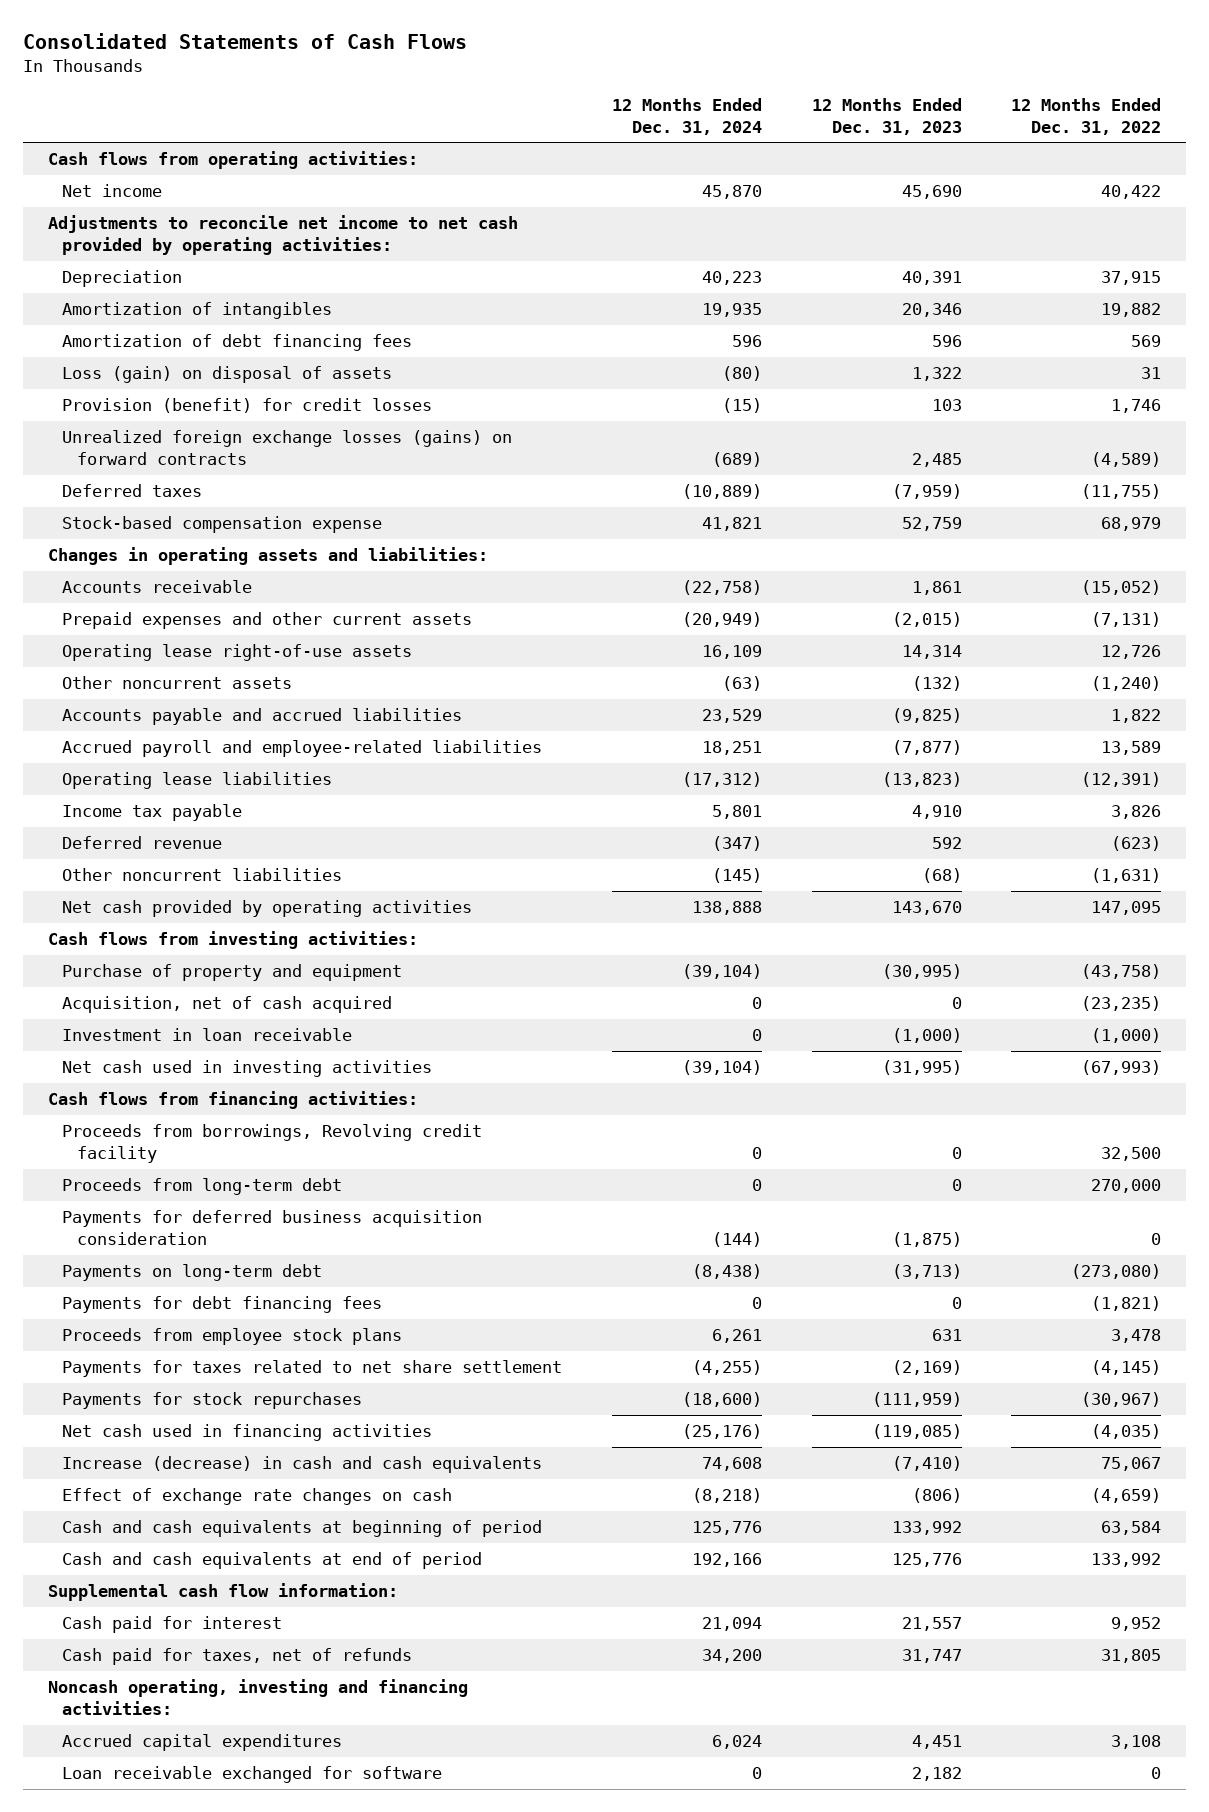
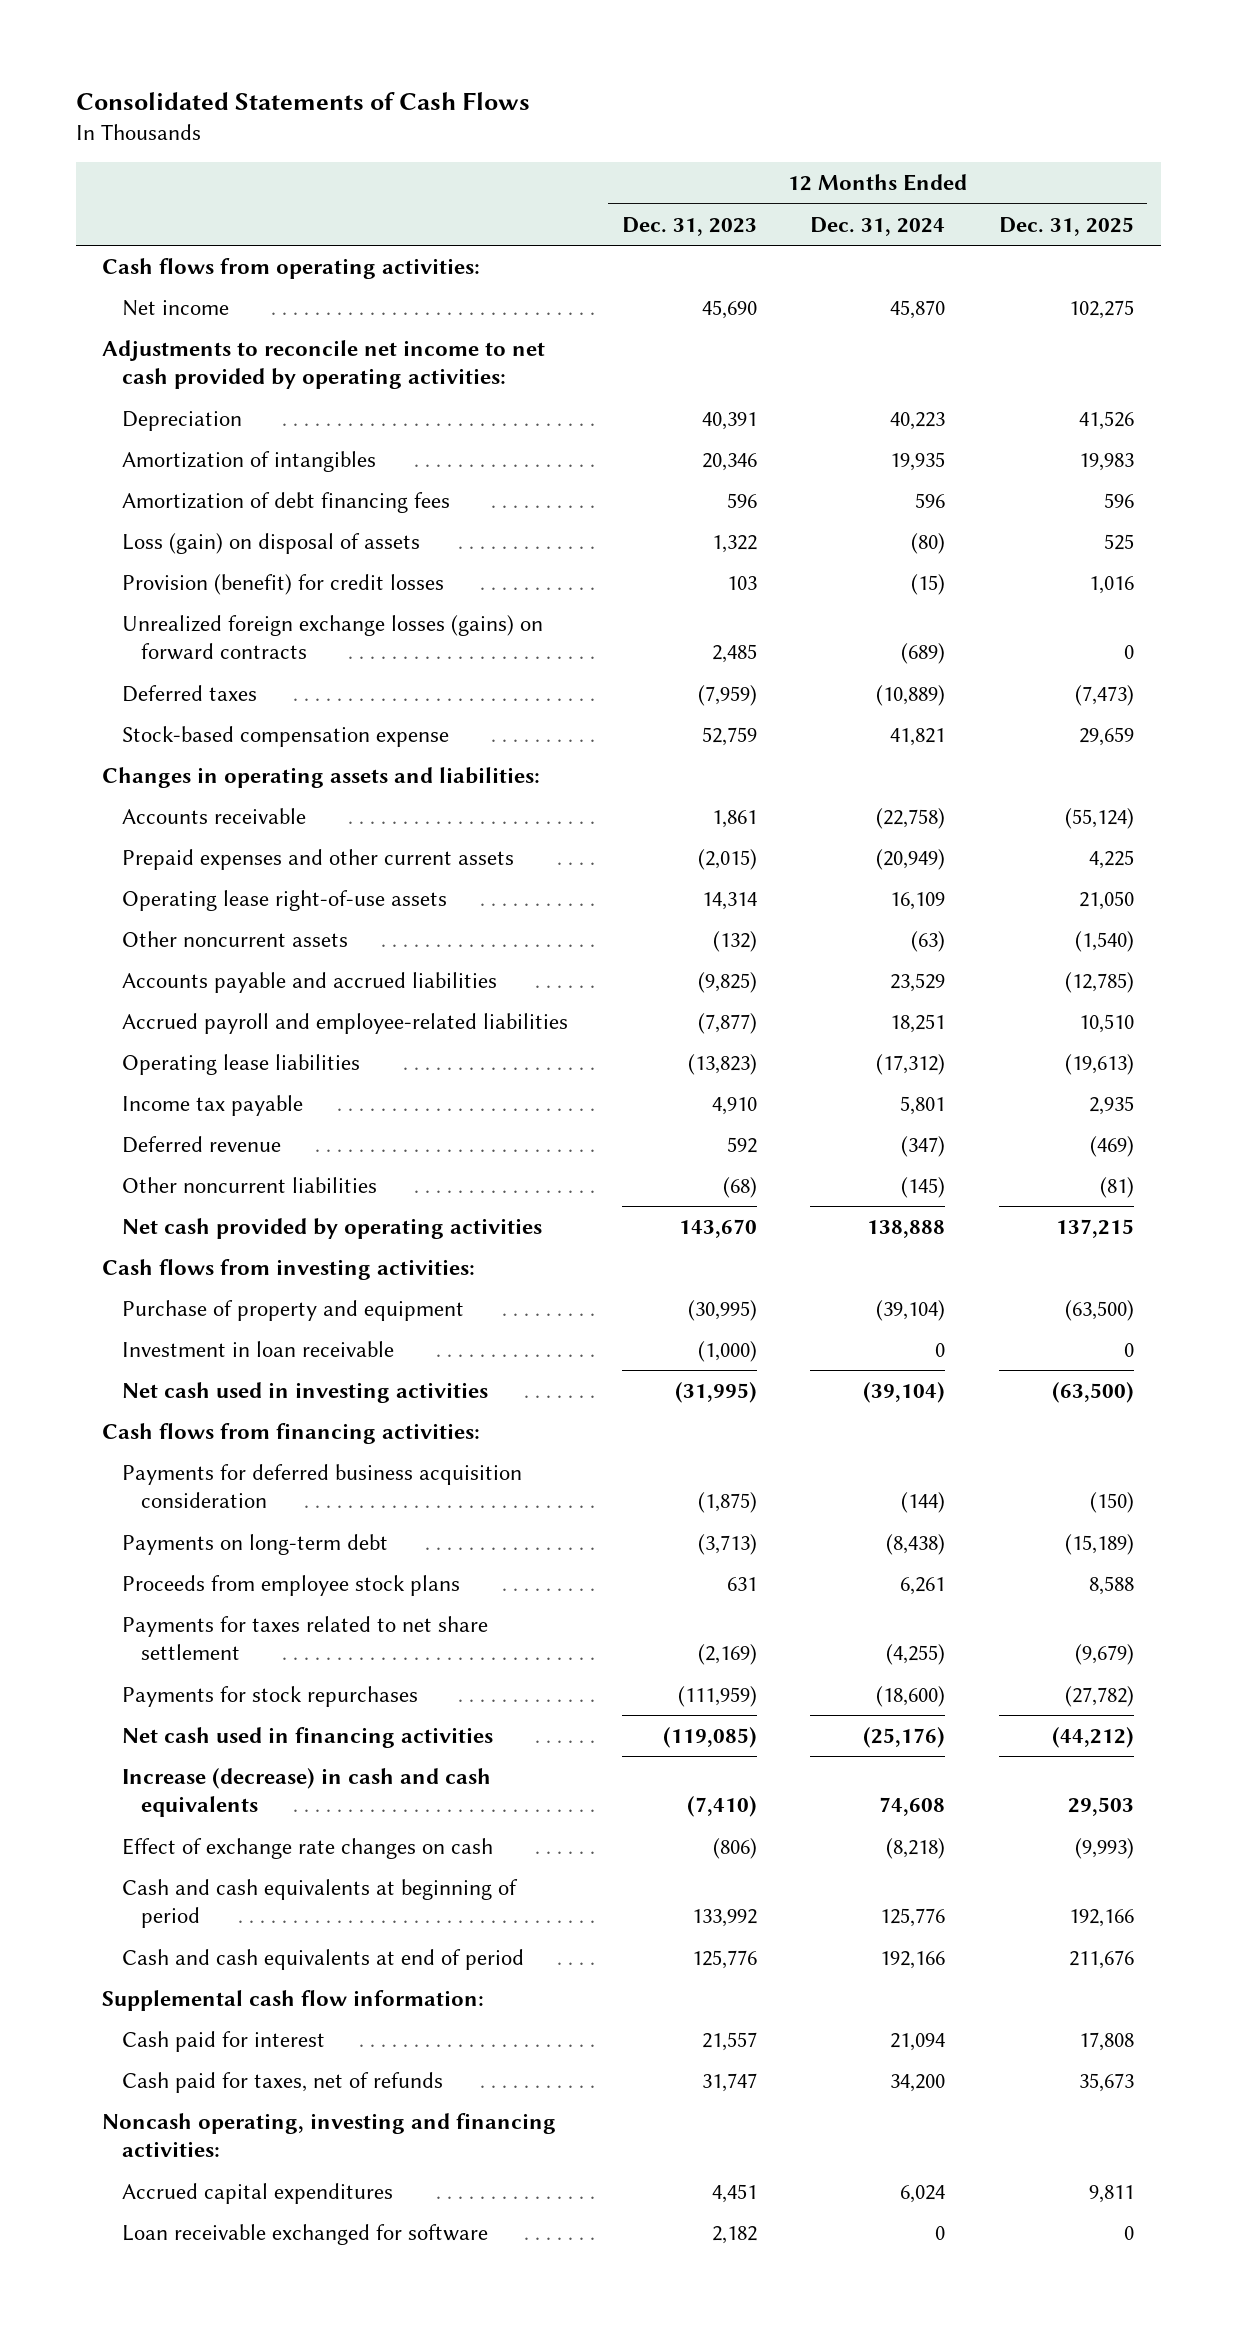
[1011,97,1162,135] 12 Months Ended Dec. 31, 2022 -> none
none -> [998,216,1134,236] Dec. 31, 2025
[62,996,393,1014] Acquisition, net of cash acquired -> none
[62,1124,483,1163] Proceeds from borrowings, Revolving credit facility -> none
[62,1178,343,1196] Proceeds from long-term debt -> none
[62,1296,383,1314] Payments for debt financing fees -> none

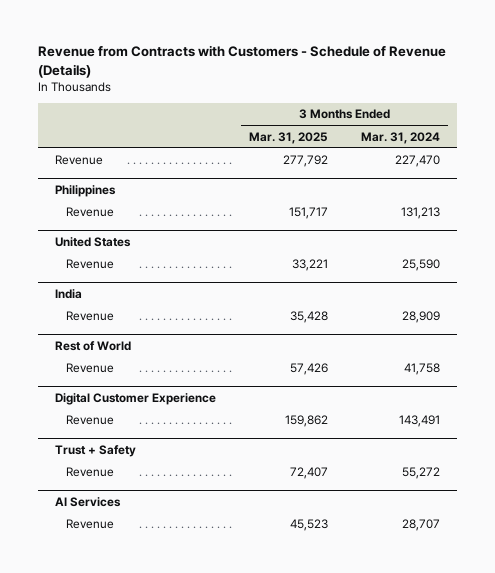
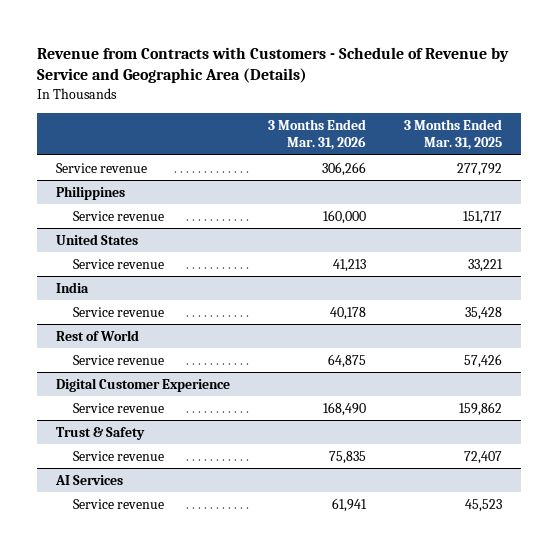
[37,45,446,78] Revenue from Contracts with Customers - Schedule of Revenue (Details) -> [36,46,509,84] Revenue from Contracts with Customers - Schedule of Revenue by Service and Geographic Area (Details)
[361,131,441,144] Mar. 31, 2024 -> none
none -> [267,119,366,151] 3 Months Ended Mar. 31, 2026
[54,155,103,166] Revenue -> [55,162,147,173] Service revenue
[66,207,115,218] Revenue -> [72,210,164,221] Service revenue
[66,259,115,270] Revenue -> [72,258,164,269] Service revenue
[66,311,115,322] Revenue -> [72,306,164,317] Service revenue
[66,363,115,374] Revenue -> [72,354,164,365] Service revenue
[66,415,115,426] Revenue -> [72,402,164,413] Service revenue
[54,444,136,457] Trust + Safety -> [55,426,145,440] Trust & Safety
[66,467,115,478] Revenue -> [72,450,164,461] Service revenue
[66,519,115,530] Revenue -> [72,498,164,509] Service revenue

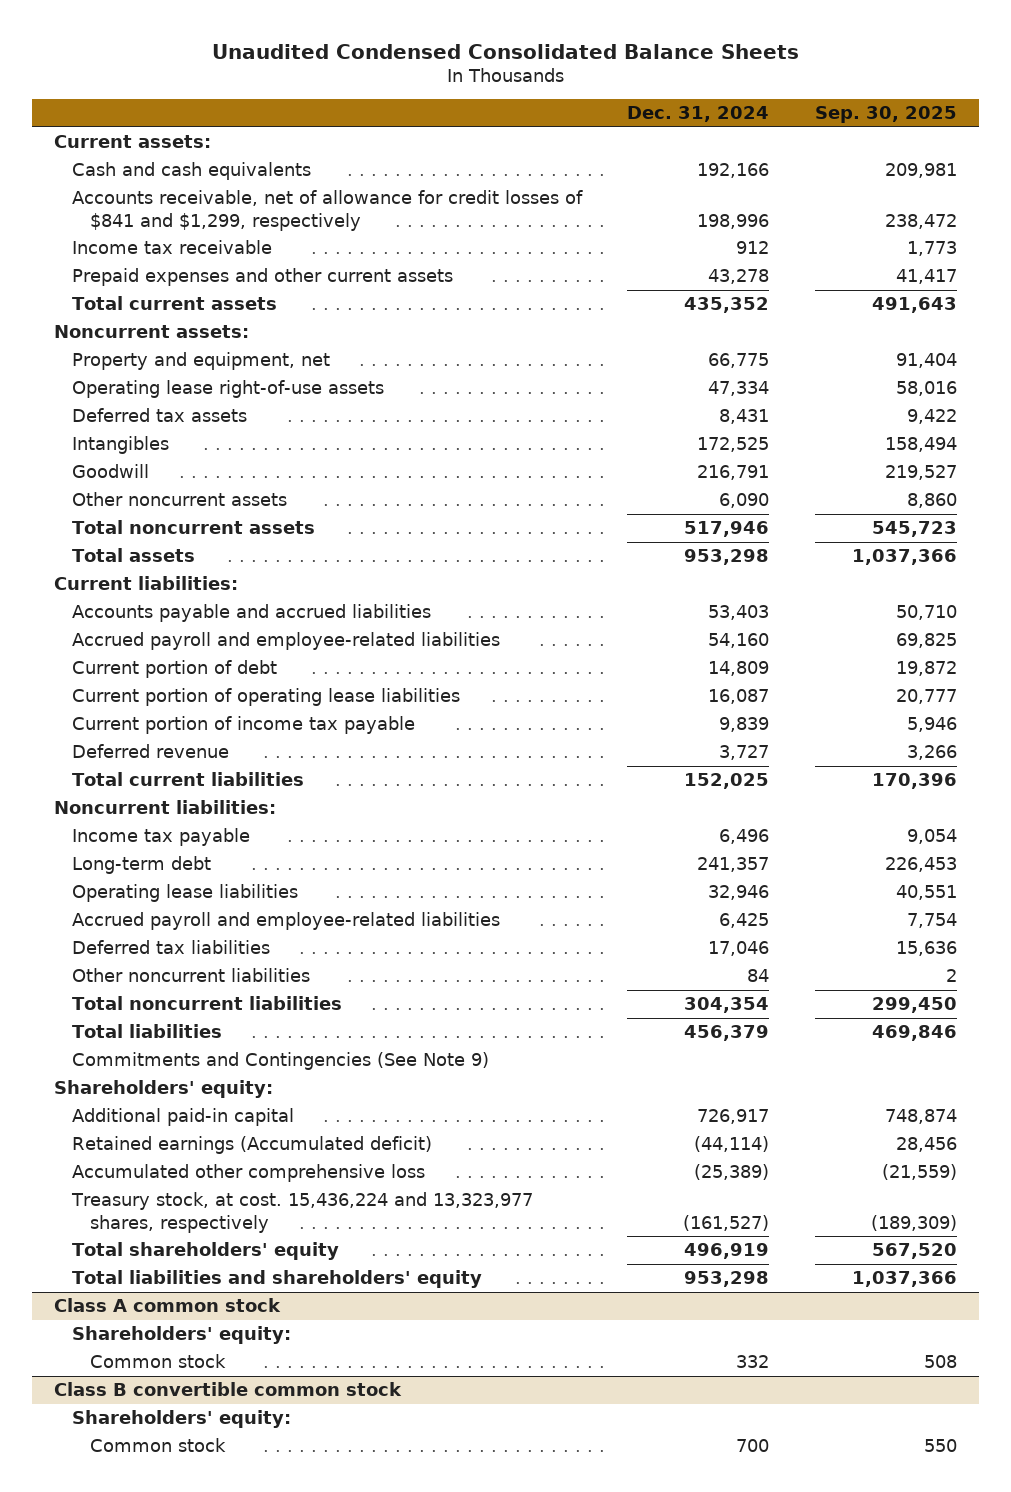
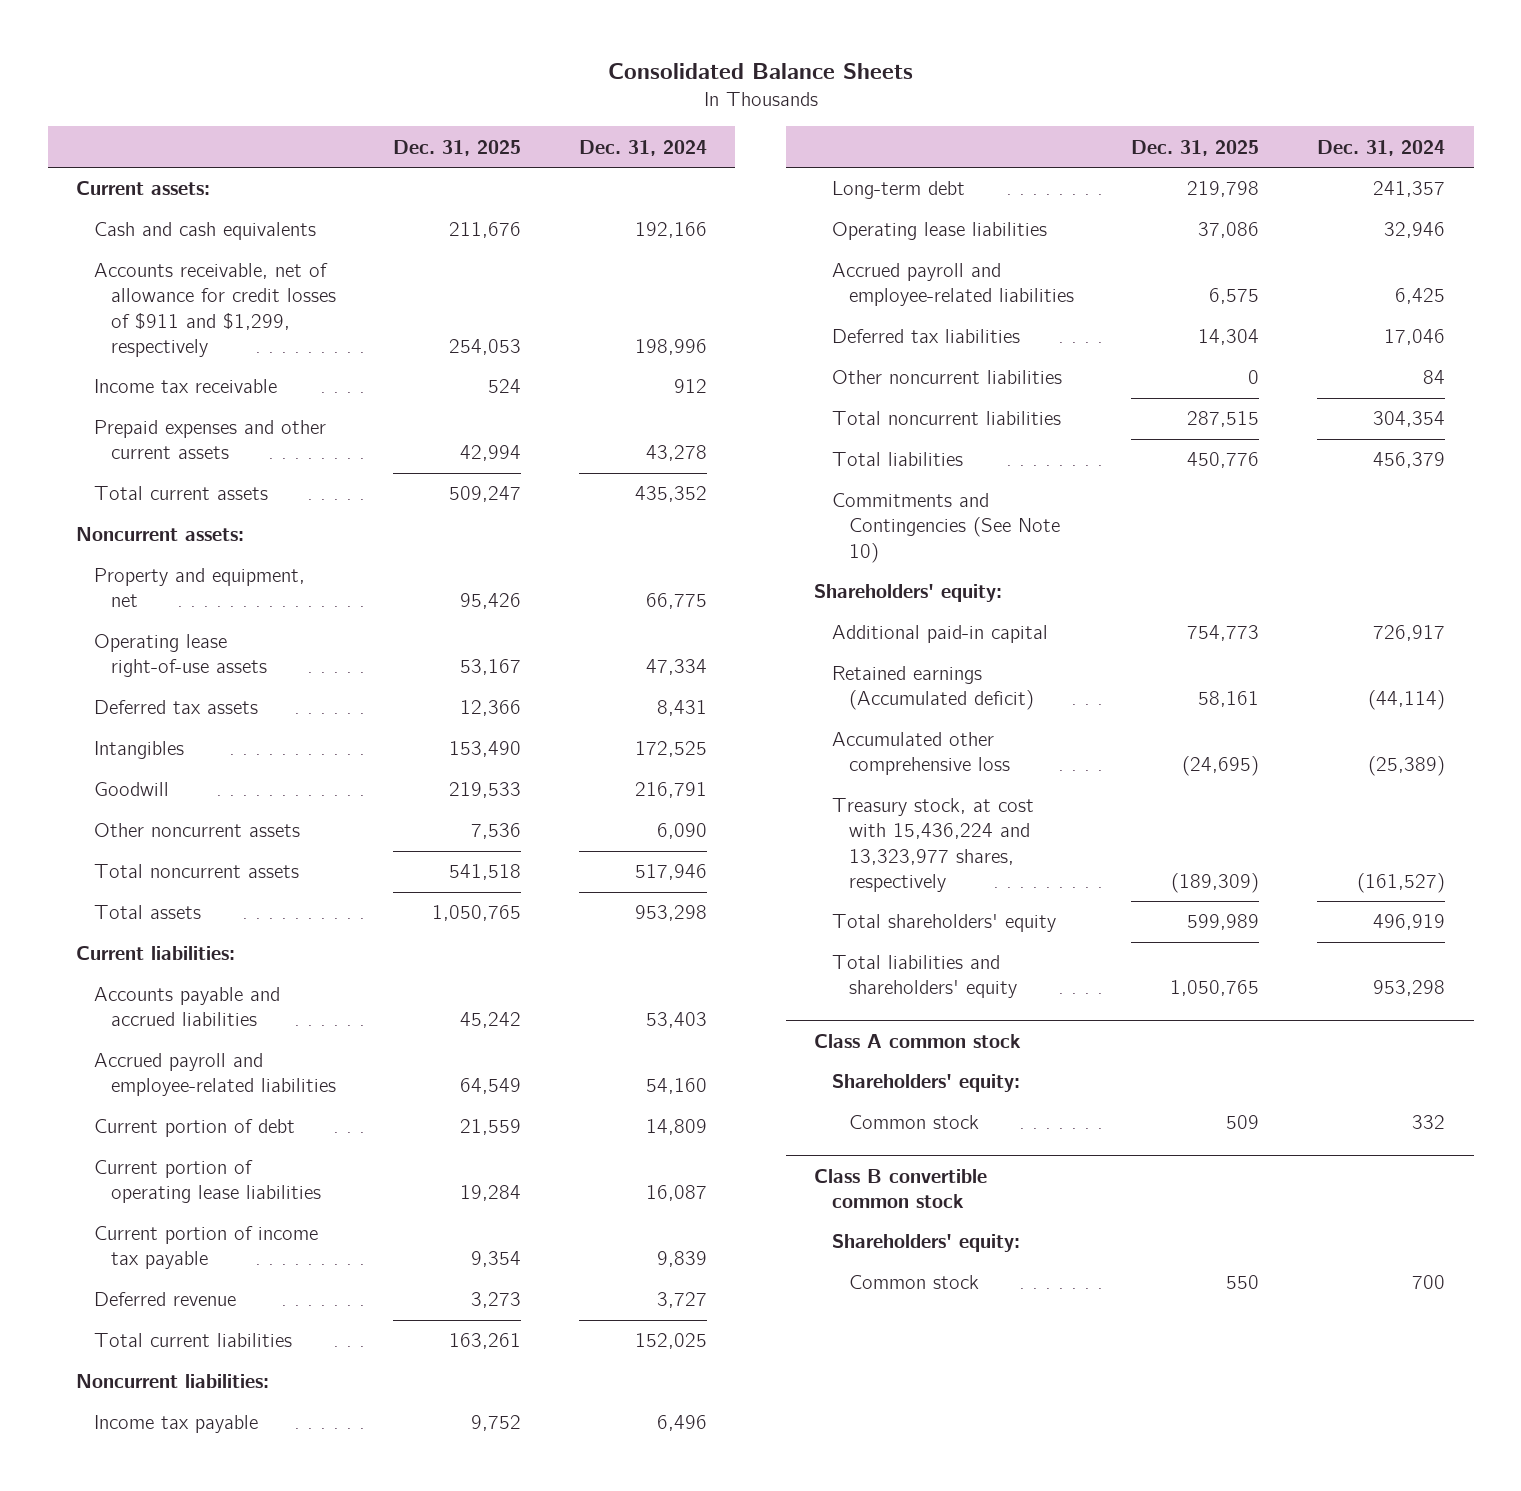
[211,43,799,59] Unaudited Condensed Consolidated Balance Sheets -> [607,62,913,79] Consolidated Balance Sheets
[814,106,957,124] Sep. 30, 2025 -> none
none -> [393,139,522,156] Dec. 31, 2025
[72,190,584,231] Accounts receivable, net of allowance for credit losses of $841 and $1,299, respectively -> [93,263,336,357] Accounts receivable, net of allowance for credit losses of $911 and $1,299, respectively
[72,1052,490,1071] Commitments and Contingencies (See Note 9) -> [831,493,1061,563] Commitments and Contingencies (See Note 10)
[71,1192,534,1233] Treasury stock, at cost. 15,436,224 and 13,323,977 shares, respectively -> [831,798,1034,892] Treasury stock, at cost with 15,436,224 and 13,323,977 shares, respectively

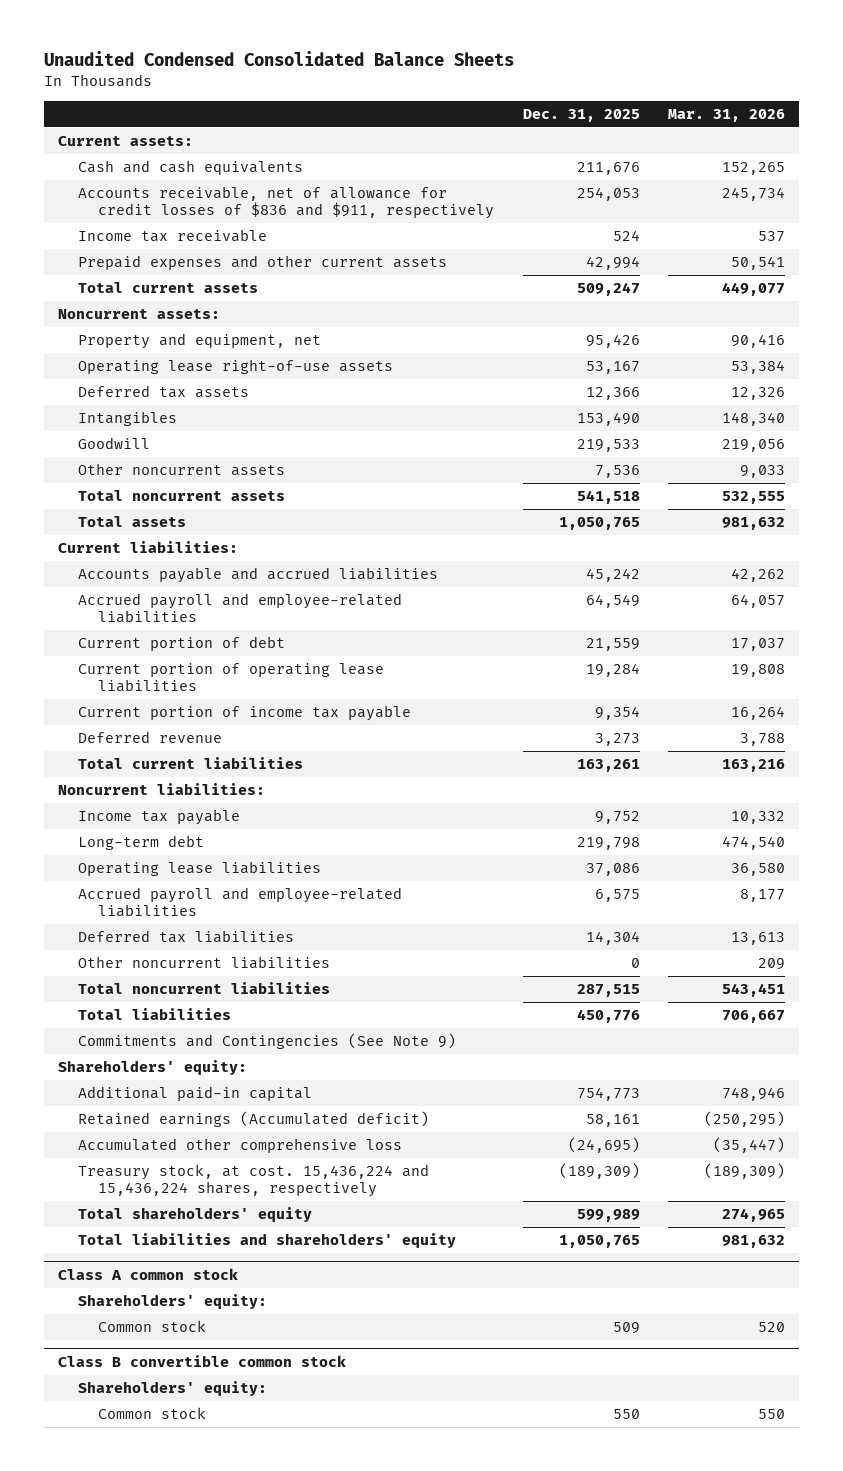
[607,62,913,79] Consolidated Balance Sheets -> [43,51,514,67] Unaudited Condensed Consolidated Balance Sheets
[578,139,707,156] Dec. 31, 2024 -> none
none -> [668,108,786,122] Mar. 31, 2026
[93,263,336,357] Accounts receivable, net of allowance for credit losses of $911 and $1,299, respectively -> [78,186,495,220] Accounts receivable, net of allowance for credit losses of $836 and $911, respectively
[831,493,1061,563] Commitments and Contingencies (See Note 10) -> [78,1033,457,1050] Commitments and Contingencies (See Note 9)
[831,798,1034,892] Treasury stock, at cost with 15,436,224 and 13,323,977 shares, respectively -> [78,1164,430,1198] Treasury stock, at cost. 15,436,224 and 15,436,224 shares, respectively

